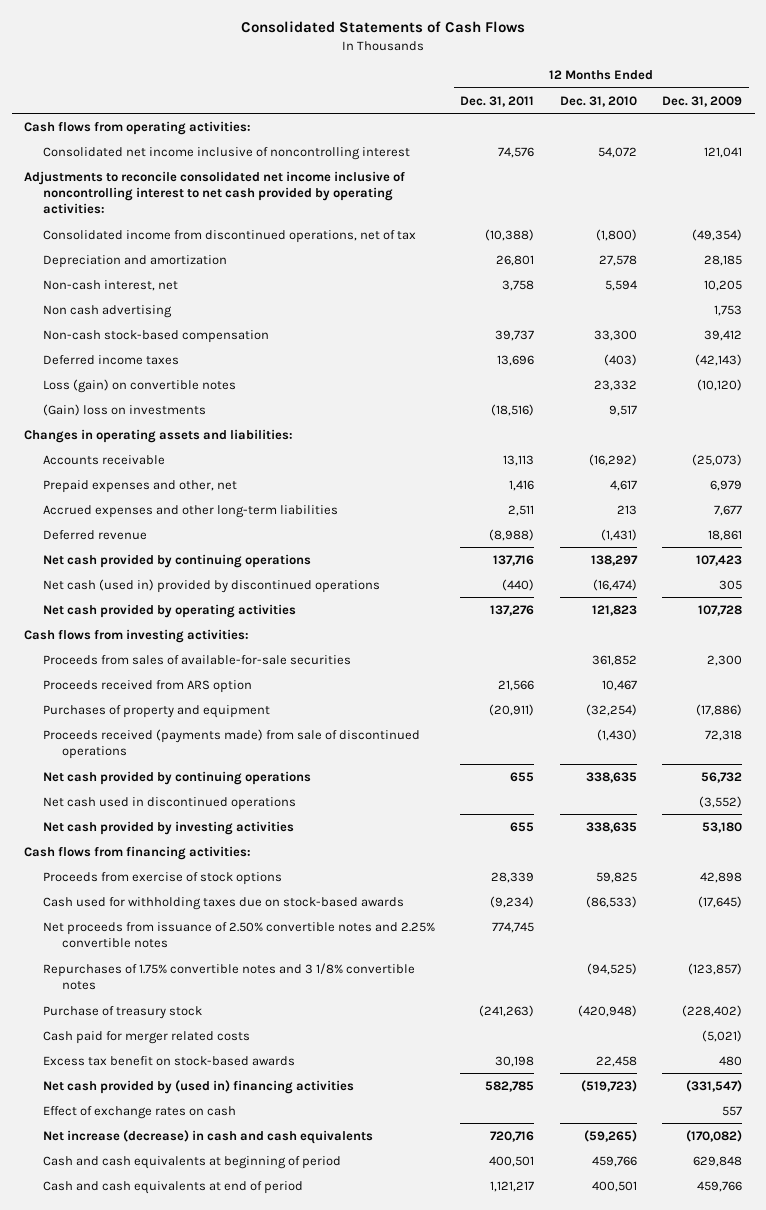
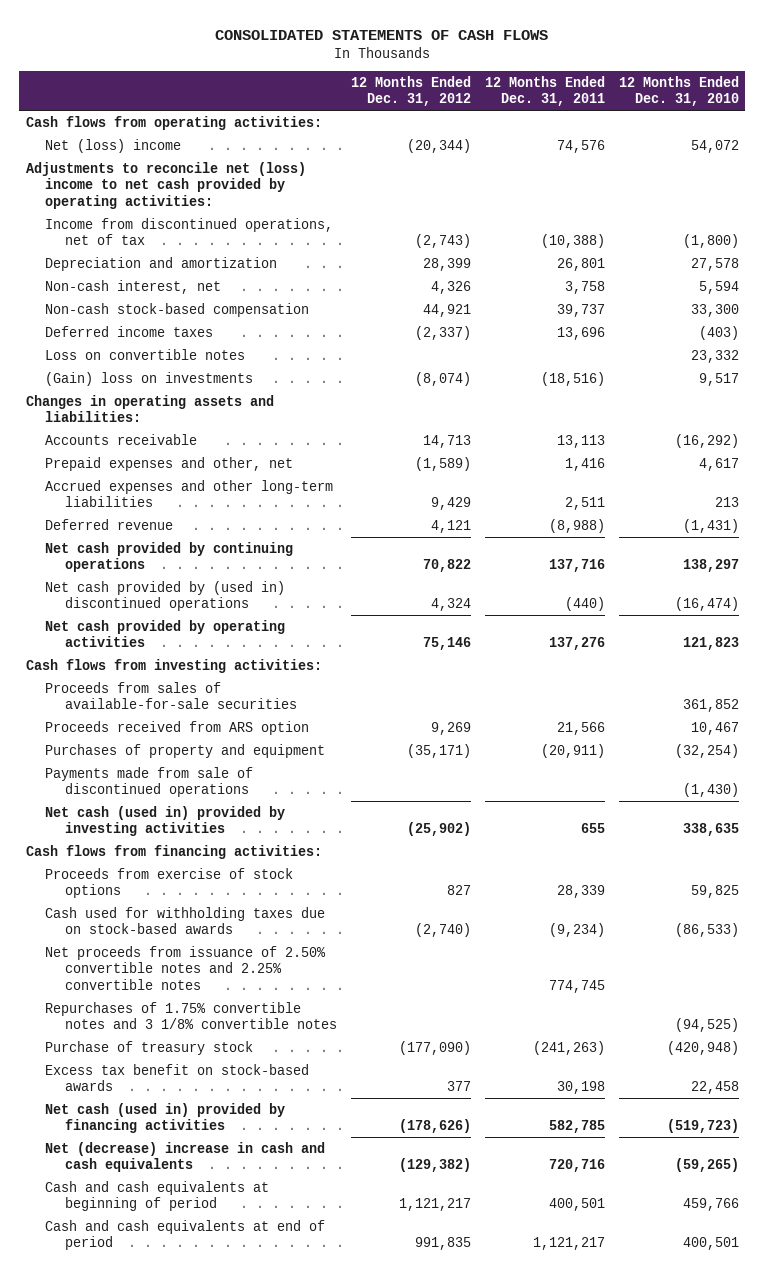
[241,20,526,33] Consolidated Statements of Cash Flows -> [215,29,549,40] CONSOLIDATED STATEMENTS OF CASH FLOWS
[662,95,743,107] Dec. 31, 2009 -> none
none -> [350,76,471,107] 12 Months Ended Dec. 31, 2012
[43,146,411,160] Consolidated net income inclusive of noncontrolling interest -> [45,138,182,153] Net (loss) income
[24,170,406,215] Adjustments to reconcile consolidated net income inclusive of noncontrolling interest to net cash provided by operating activities: -> [25,161,306,209] Adjustments to reconcile net (loss) income to net cash provided by operating activities:
[43,229,417,243] Consolidated income from discontinued operations, net of tax -> [45,217,334,246] Income from discontinued operations, net of tax
[43,304,173,318] Non cash advertising -> none
[43,378,237,393] Loss (gain) on convertible notes -> [45,348,246,360] Loss on convertible notes
[43,578,381,593] Net cash (used in) provided by discontinued operations -> [45,580,286,612] Net cash provided by (used in) discontinued operations
[43,770,312,785] Net cash provided by continuing operations -> none
[43,796,297,810] Net cash used in discontinued operations -> none
[43,728,421,760] Proceeds received (payments made) from sale of discontinued operations -> [45,766,254,798] Payments made from sale of discontinued operations
[43,820,295,835] Net cash provided by investing activities -> [45,805,286,837] Net cash (used in) provided by investing activities
[43,1030,251,1044] Cash paid for merger related costs -> none
[43,1105,237,1119] Effect of exchange rates on cash -> none
[43,1079,355,1094] Net cash provided by (used in) financing activities -> [45,1102,286,1134] Net cash (used in) provided by financing activities
[43,1129,374,1144] Net increase (decrease) in cash and cash equivalents -> [45,1141,326,1173] Net (decrease) increase in cash and cash equivalents

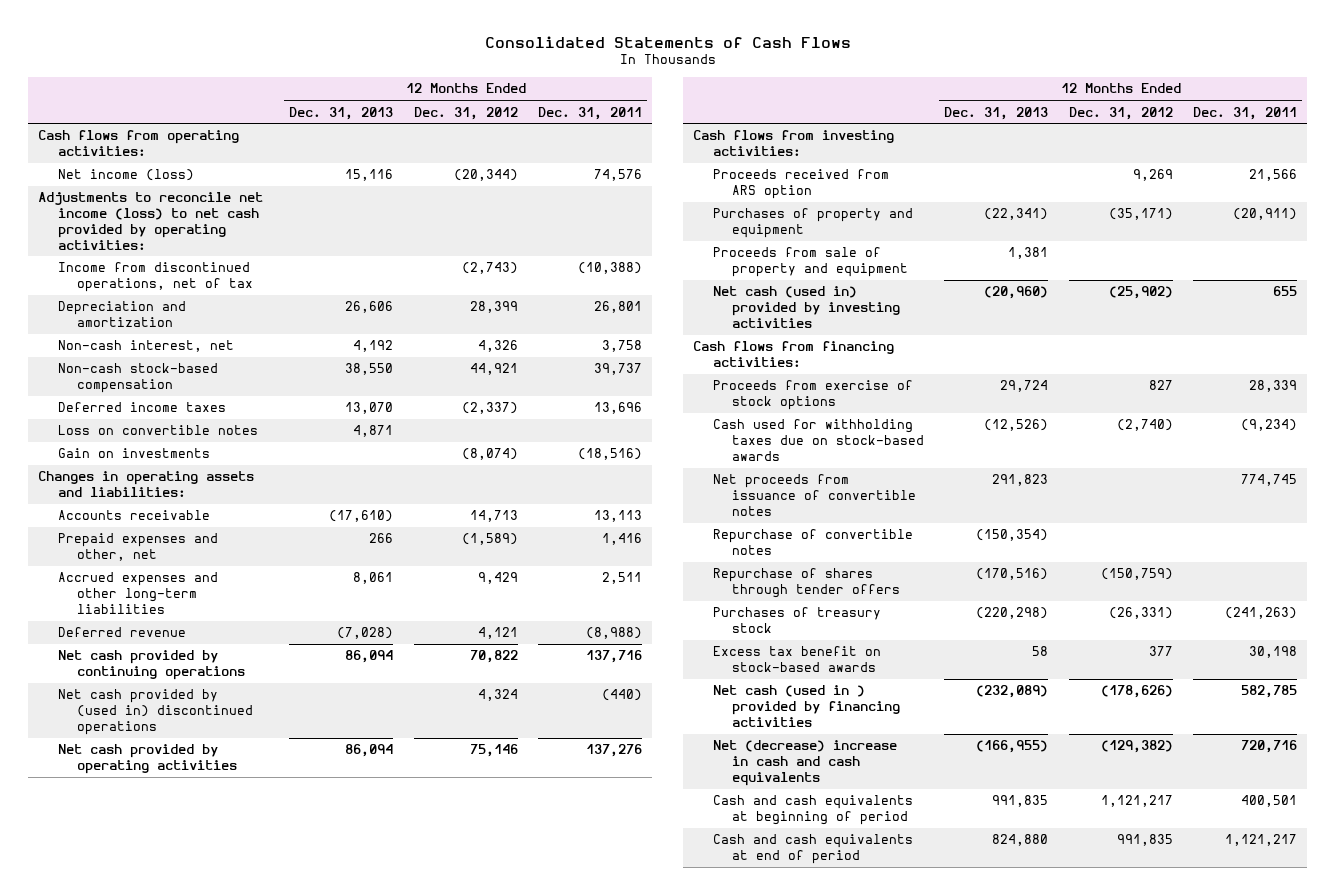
[215,29,549,40] CONSOLIDATED STATEMENTS OF CASH FLOWS -> [484,35,851,48] Consolidated Statements of Cash Flows
[618,76,739,107] 12 Months Ended Dec. 31, 2010 -> none
none -> [289,106,394,120] Dec. 31, 2013
[45,138,182,153] Net (loss) income -> [57,169,194,182] Net income (loss)
[25,161,306,209] Adjustments to reconcile net (loss) income to net cash provided by operating activities: -> [38,192,264,250] Adjustments to reconcile net income (loss) to net cash provided by operating activities:
[45,371,254,386] (Gain) loss on investments -> [57,448,210,459] Gain on investments
[45,681,297,710] Proceeds from sales of available-for-sale securities -> none
[45,766,254,798] Payments made from sale of discontinued operations -> none
none -> [712,247,909,278] Proceeds from sale of property and equipment
[45,945,327,990] Net proceeds from issuance of 2.50% convertible notes and 2.25% convertible notes -> [712,474,917,516] Net proceeds from issuance of convertible notes
[45,1001,337,1030] Repurchases of 1.75% convertible notes and 3 1/8% convertible notes -> [712,529,913,556] Repurchase of convertible notes
none -> [712,568,901,599] Repurchase of shares through tender offers
[45,1040,254,1055] Purchase of treasury stock -> [712,607,881,634] Purchases of treasury stock
[398,1040,471,1055] (177,090) -> [1108,607,1173,620] (26,331)
[45,1102,286,1134] Net cash (used in) provided by financing activities -> [712,685,901,727] Net cash (used in ) provided by financing activities

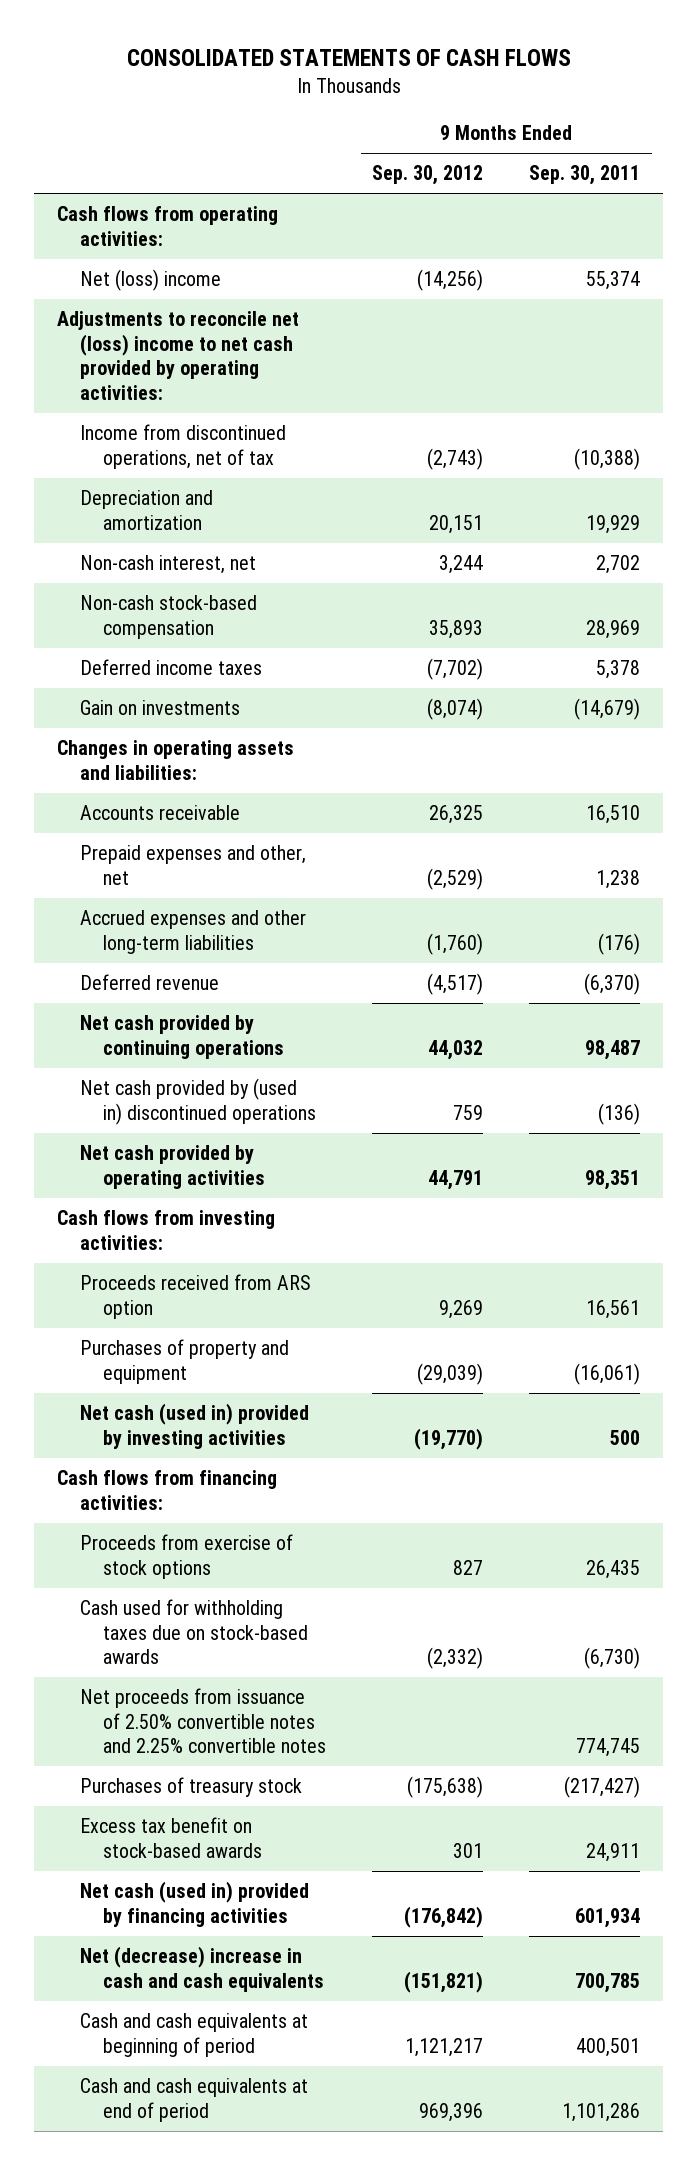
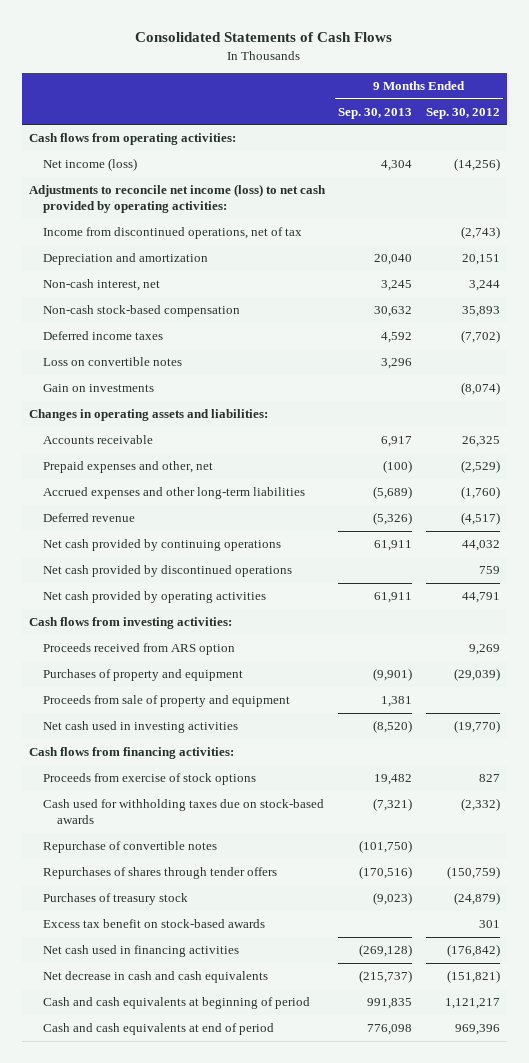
[126,48,571,66] CONSOLIDATED STATEMENTS OF CASH FLOWS -> [135,32,393,43] Consolidated Statements of Cash Flows
[529,165,641,186] Sep. 30, 2011 -> none
none -> [338,107,413,119] Sep. 30, 2013
[80,269,222,292] Net (loss) income -> [42,158,137,172] Net income (loss)
[57,311,300,400] Adjustments to reconcile net (loss) income to net cash provided by operating activities: -> [28,184,326,214] Adjustments to reconcile net income (loss) to net cash provided by operating activities:
none -> [42,357,182,367] Loss on convertible notes
[80,1078,317,1125] Net cash provided by (used in) discontinued operations -> [42,565,292,578] Net cash provided by discontinued operations
none -> [42,695,290,708] Proceeds from sale of property and equipment
[80,1403,310,1449] Net cash (used in) provided by investing activities -> [42,721,238,734] Net cash used in investing activities
[80,1688,327,1754] Net proceeds from issuance of 2.50% convertible notes and 2.25% convertible notes -> none
none -> [42,841,217,854] Repurchase of convertible notes
none -> [42,867,277,880] Repurchases of shares through tender offers
[407,1776,484,1799] (175,638) -> [453,892,500,906] (24,879)
[80,1881,310,1927] Net cash (used in) provided by financing activities -> [42,945,239,958] Net cash used in financing activities
[80,1946,325,1992] Net (decrease) increase in cash and cash equivalents -> [42,971,268,984] Net decrease in cash and cash equivalents

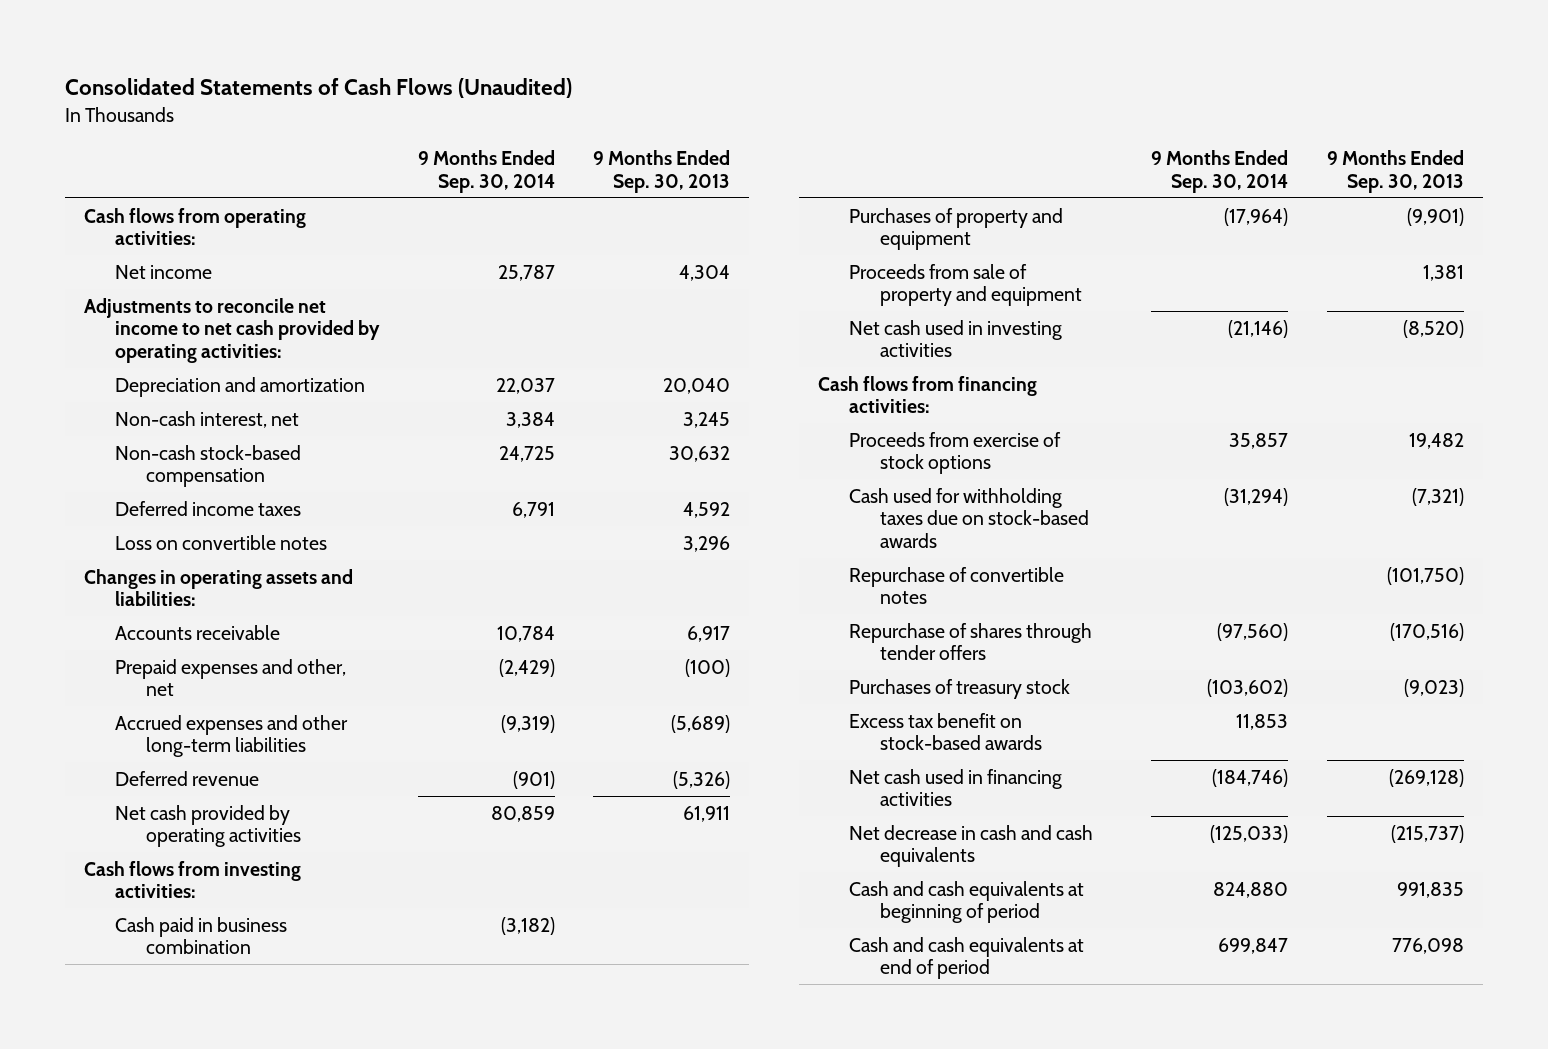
[135,32,393,43] Consolidated Statements of Cash Flows -> [64,78,572,99] Consolidated Statements of Cash Flows (Unaudited)
[425,107,500,119] Sep. 30, 2012 -> none
none -> [417,150,555,194] 9 Months Ended Sep. 30, 2014
[42,227,302,240] Income from discontinued operations, net of tax -> none
[42,158,137,172] Net income (loss) -> [115,264,213,279] Net income
[28,184,326,214] Adjustments to reconcile net income (loss) to net cash provided by operating activities: -> [84,297,381,364] Adjustments to reconcile net income to net cash provided by operating activities:
[42,384,154,393] Gain on investments -> none
[42,539,281,552] Net cash provided by continuing operations -> none
[42,565,292,578] Net cash provided by discontinued operations -> none
[42,643,235,656] Proceeds received from ARS option -> none
none -> [115,916,288,955] Cash paid in business combination
[42,867,277,880] Repurchases of shares through tender offers -> [848,622,1092,661] Repurchase of shares through tender offers

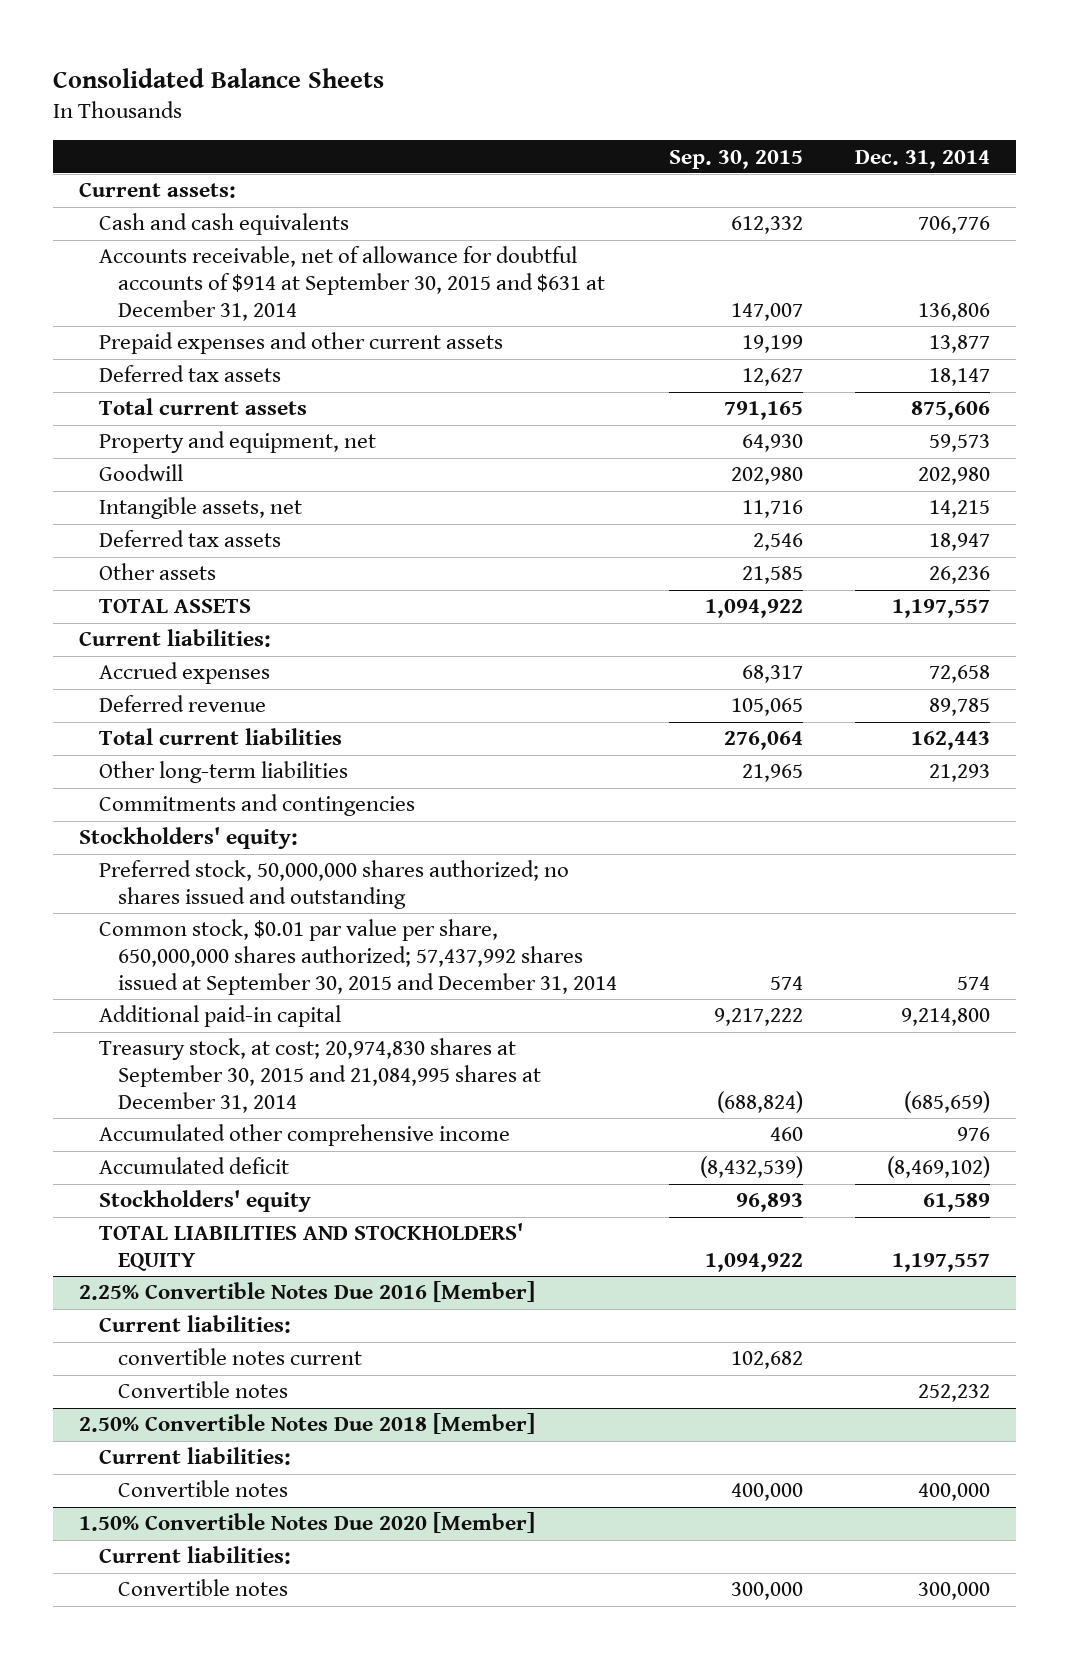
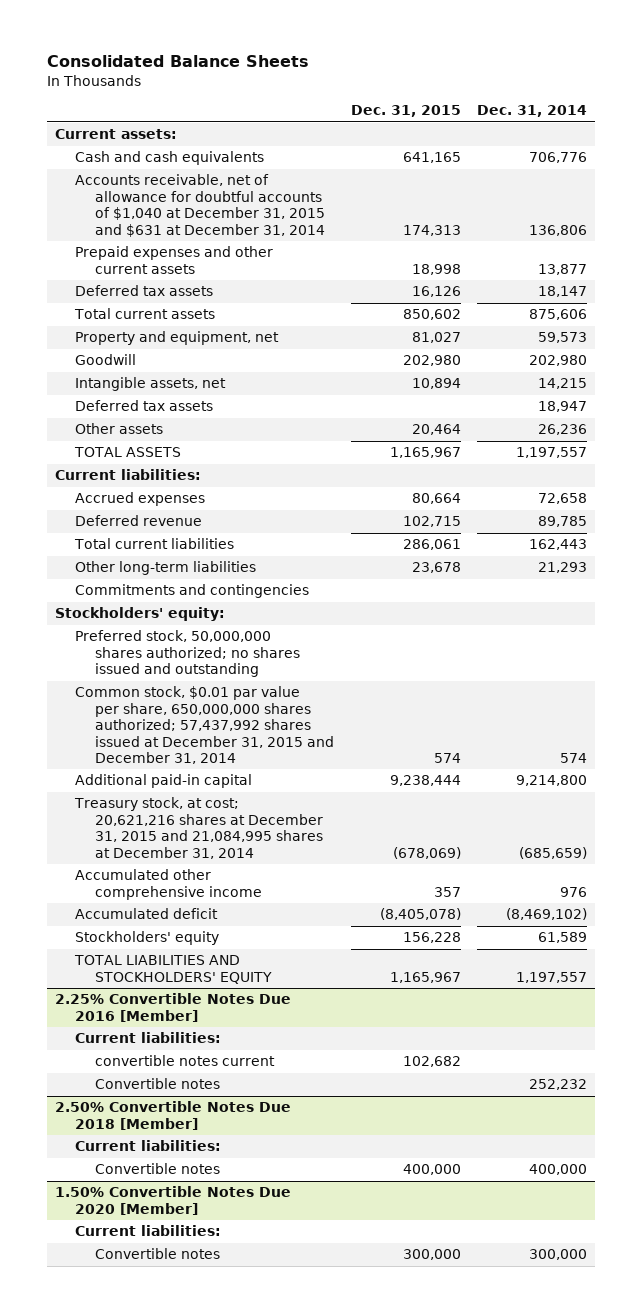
[669,149,804,169] Sep. 30, 2015 -> none
none -> [350,105,461,118] Dec. 31, 2015
[98,246,606,321] Accounts receivable, net of allowance for doubtful accounts of $914 at September 30, 2015 and $631 at December 31, 2014 -> [75,174,326,237] Accounts receivable, net of allowance for doubtful accounts of $1,040 at December 31, 2015 and $631 at December 31, 2014
[98,919,618,995] Common stock, $0.01 par value per share, 650,000,000 shares authorized; 57,437,992 shares issued at September 30, 2015 and December 31, 2014 -> [75,686,335,764] Common stock, $0.01 par value per share, 650,000,000 shares authorized; 57,437,992 shares issued at December 31, 2015 and December 31, 2014
[98,1038,542,1113] Treasury stock, at cost; 20,974,830 shares at September 30, 2015 and 21,084,995 shares at December 31, 2014 -> [74,797,324,859] Treasury stock, at cost; 20,621,216 shares at December 31, 2015 and 21,084,995 shares at December 31, 2014

